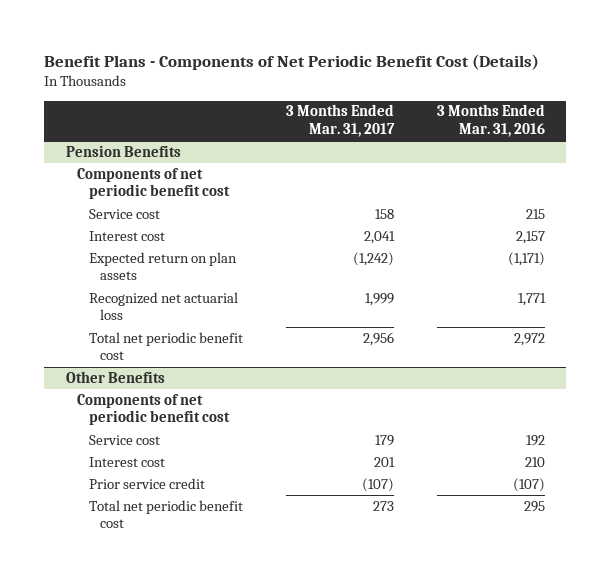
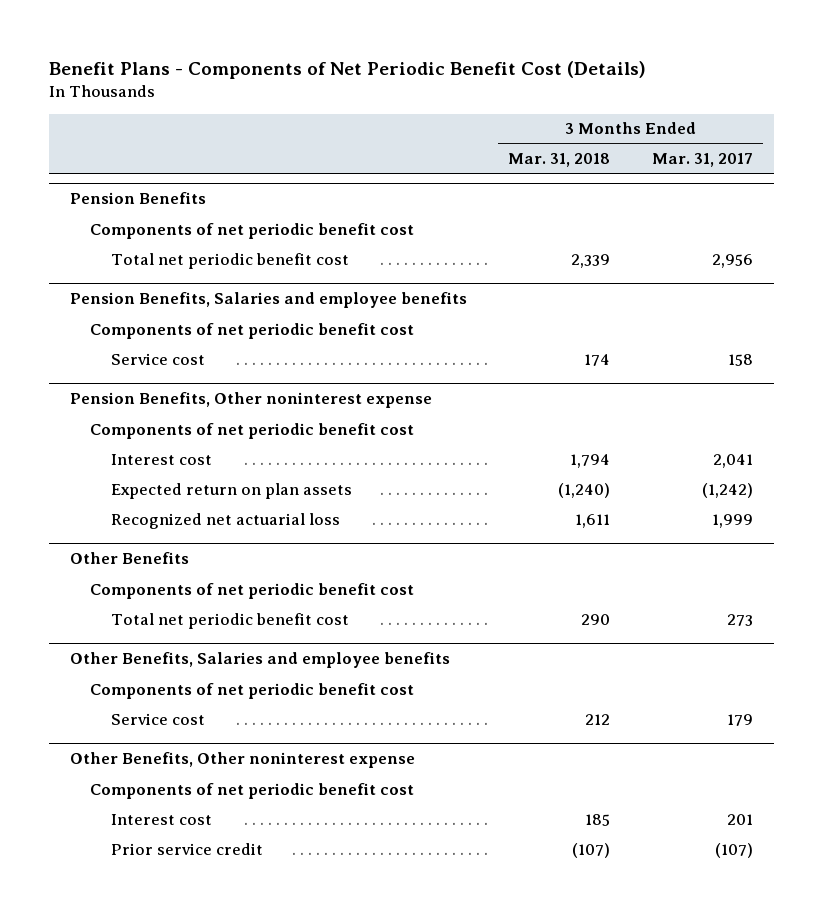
[436,104,545,137] 3 Months Ended Mar. 31, 2016 -> none
none -> [508,153,611,168] Mar. 31, 2018
[88,331,243,361] Total net periodic benefit cost -> [110,252,349,269] Total net periodic benefit cost
none -> [69,292,467,309] Pension Benefits, Salaries and employee benefits
none -> [90,322,415,339] Components of net periodic benefit cost
none -> [69,392,432,409] Pension Benefits, Other noninterest expense
none -> [90,422,415,439] Components of net periodic benefit cost
[88,499,243,529] Total net periodic benefit cost -> [110,612,349,629] Total net periodic benefit cost
none -> [69,652,450,669] Other Benefits, Salaries and employee benefits
none -> [90,682,415,699] Components of net periodic benefit cost
none -> [69,752,415,769] Other Benefits, Other noninterest expense
none -> [90,782,415,799] Components of net periodic benefit cost

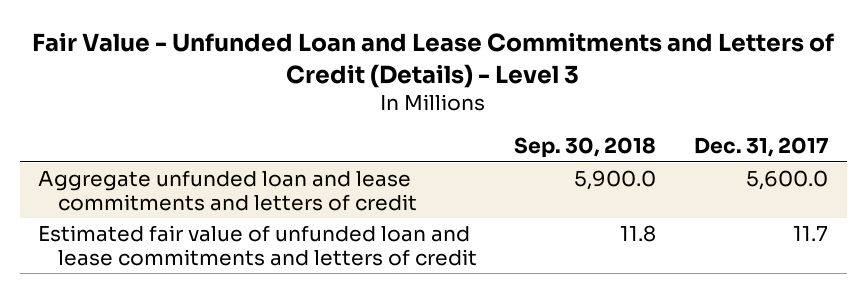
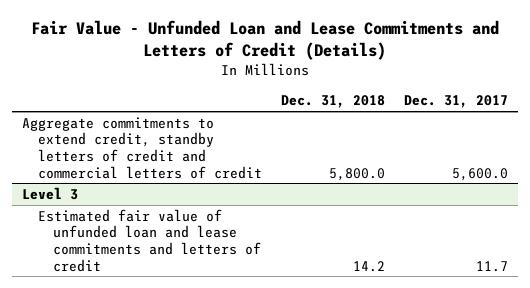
[32,32,835,88] Fair Value - Unfunded Loan and Lease Commitments and Letters of Credit (Details) - Level 3 -> [31,20,500,61] Fair Value - Unfunded Loan and Lease Commitments and Letters of Credit (Details)
[514,137,657,159] Sep. 30, 2018 -> none
none -> [281,95,386,109] Dec. 31, 2018
[38,170,417,211] Aggregate unfunded loan and lease commitments and letters of credit -> [21,116,262,179] Aggregate commitments to extend credit, standby letters of credit and commercial letters of credit
none -> [21,186,78,200] Level 3

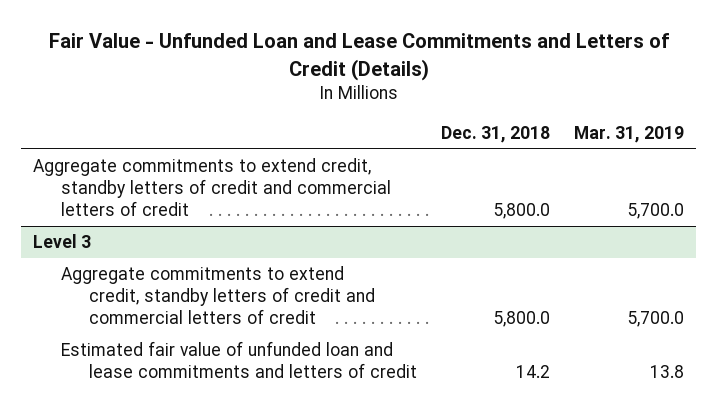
[404,95,509,109] Dec. 31, 2017 -> none
none -> [573,125,684,143] Mar. 31, 2019
none -> [61,266,375,325] Aggregate commitments to extend credit, standby letters of credit and commercial letters of credit

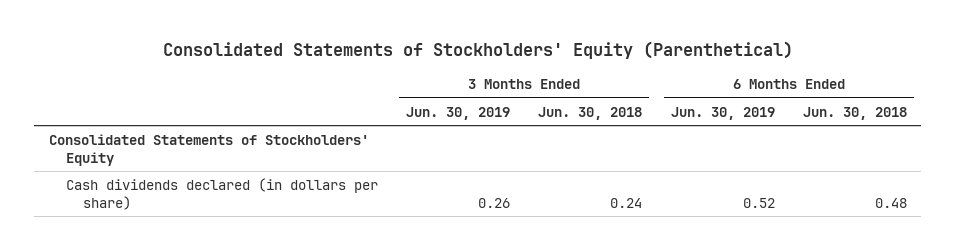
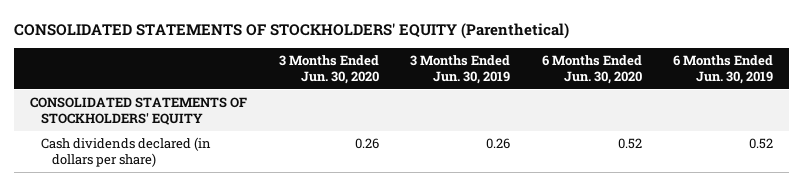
[162,41,793,60] Consolidated Statements of Stockholders' Equity (Parenthetical) -> [14,22,570,39] CONSOLIDATED STATEMENTS OF STOCKHOLDERS' EQUITY (Parenthetical)
[538,106,643,120] Jun. 30, 2018 -> none
[802,106,907,120] Jun. 30, 2018 -> none
none -> [278,54,379,85] 3 Months Ended Jun. 30, 2020
none -> [541,54,642,85] 6 Months Ended Jun. 30, 2020
[48,133,369,166] Consolidated Statements of Stockholders' Equity -> [30,97,248,126] CONSOLIDATED STATEMENTS OF STOCKHOLDERS' EQUITY

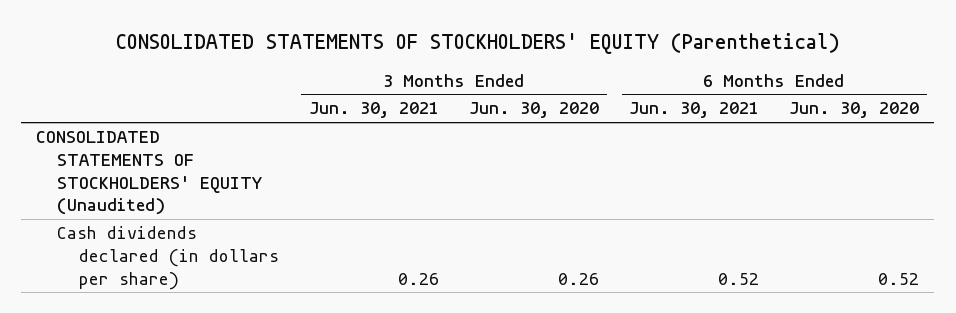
[410,54,511,85] 3 Months Ended Jun. 30, 2019 -> none
[673,54,774,85] 6 Months Ended Jun. 30, 2019 -> none
none -> [308,102,439,119] Jun. 30, 2021
none -> [629,102,760,119] Jun. 30, 2021
[30,97,248,126] CONSOLIDATED STATEMENTS OF STOCKHOLDERS' EQUITY -> [36,131,263,216] CONSOLIDATED STATEMENTS OF STOCKHOLDERS' EQUITY (Unaudited)

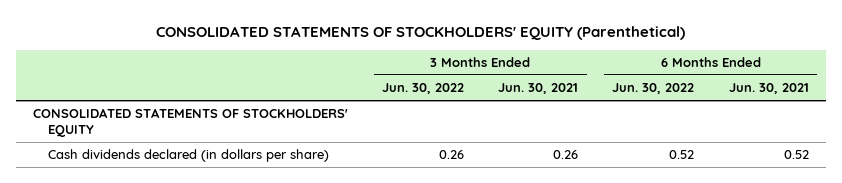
[469,102,600,119] Jun. 30, 2020 -> none
[789,102,920,119] Jun. 30, 2020 -> none
none -> [382,83,465,95] Jun. 30, 2022
none -> [612,83,695,95] Jun. 30, 2022
[36,131,263,216] CONSOLIDATED STATEMENTS OF STOCKHOLDERS' EQUITY (Unaudited) -> [33,108,349,137] CONSOLIDATED STATEMENTS OF STOCKHOLDERS' EQUITY

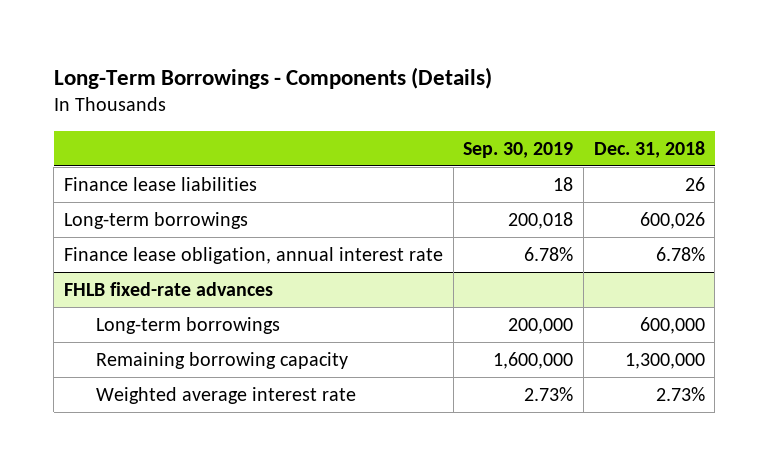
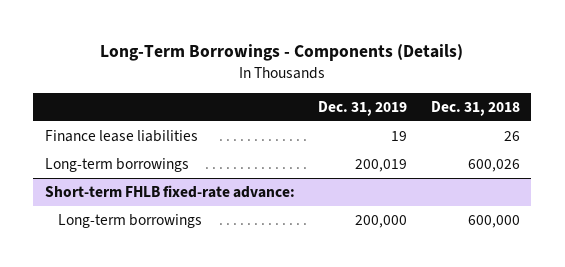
[463,141,574,158] Sep. 30, 2019 -> none
none -> [318,100,408,116] Dec. 31, 2019
[64,246,444,264] Finance lease obligation, annual interest rate -> none
[64,281,274,296] FHLB fixed-rate advances -> [45,184,296,198] Short-term FHLB fixed-rate advance:
[95,351,348,369] Remaining borrowing capacity -> none
[95,386,356,404] Weighted average interest rate -> none

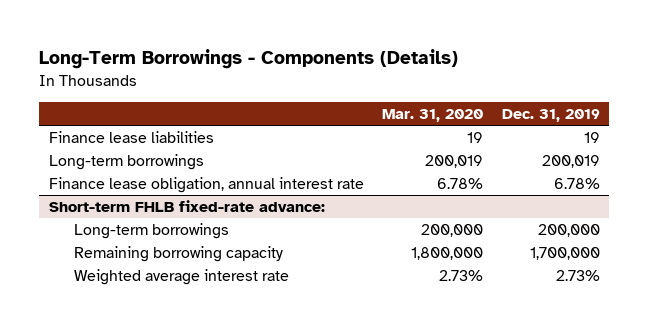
[430,100,520,116] Dec. 31, 2018 -> none
none -> [382,109,484,123] Mar. 31, 2020
none -> [48,177,364,194] Finance lease obligation, annual interest rate
none -> [73,246,283,263] Remaining borrowing capacity
none -> [73,269,289,286] Weighted average interest rate

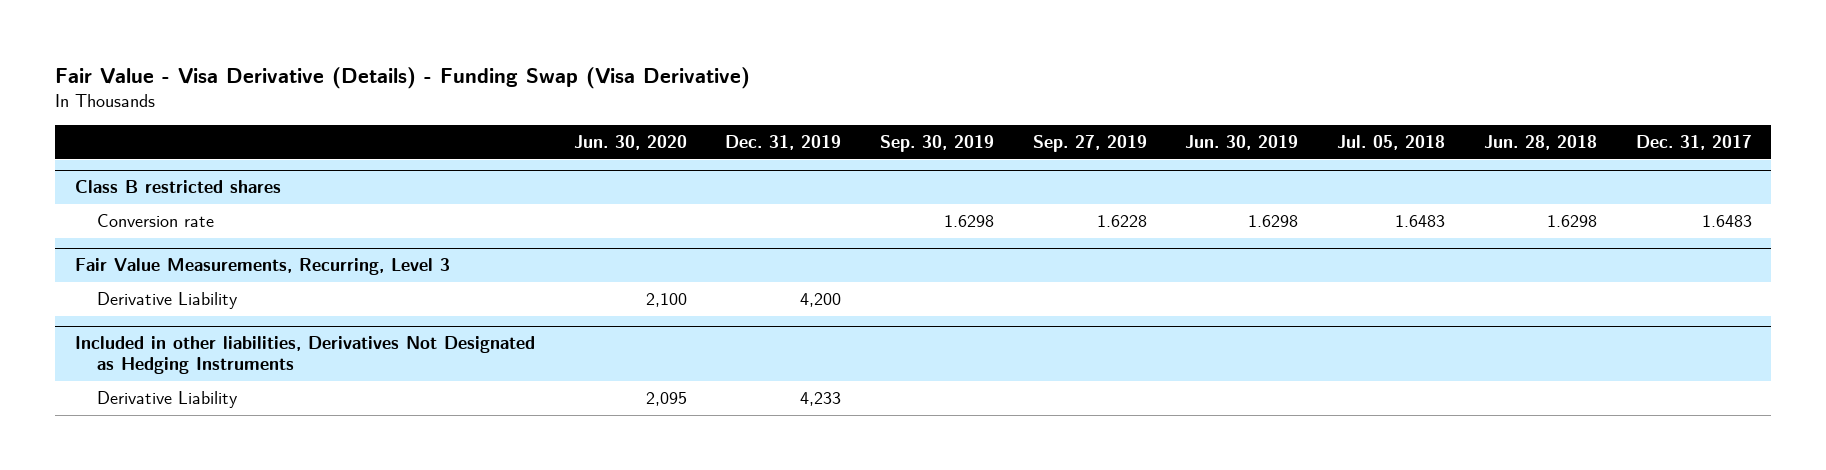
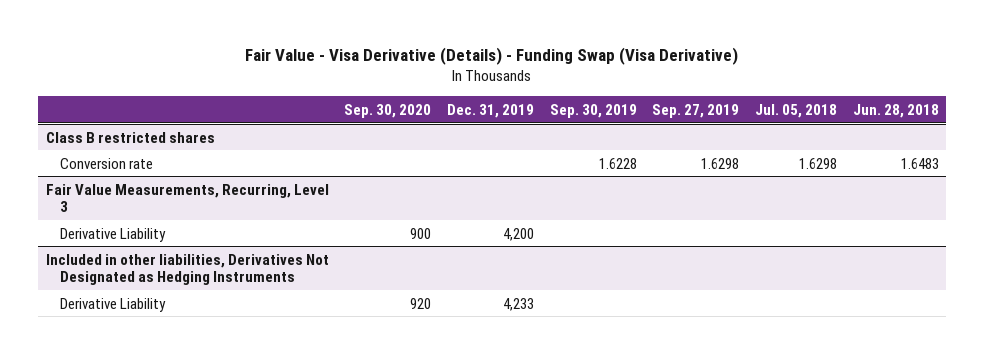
[573,135,687,151] Jun. 30, 2020 -> none
[1185,135,1299,151] Jun. 30, 2019 -> none
[1635,135,1752,151] Dec. 31, 2017 -> none
none -> [344,103,432,118] Sep. 30, 2020
[943,215,994,228] 1.6298 -> [598,157,637,169] 1.6228
[1096,215,1147,228] 1.6228 -> [701,157,740,169] 1.6298
[1395,215,1446,228] 1.6483 -> [799,157,838,169] 1.6298
[1546,215,1597,228] 1.6298 -> [900,157,939,169] 1.6483

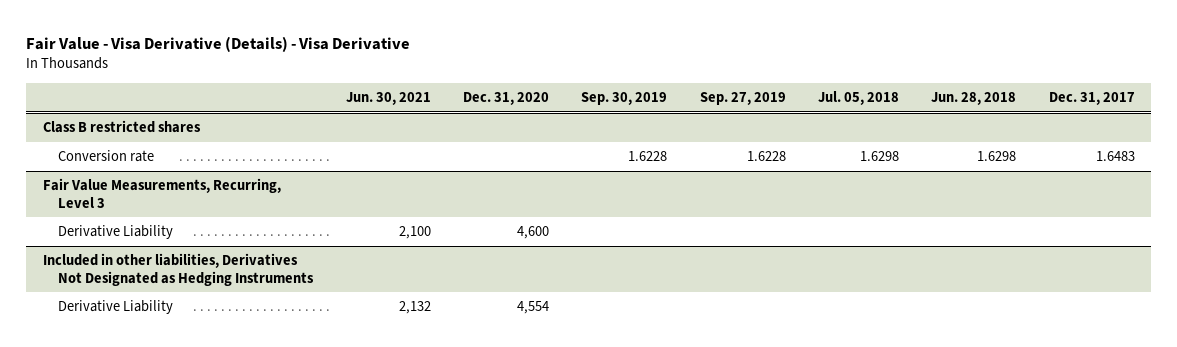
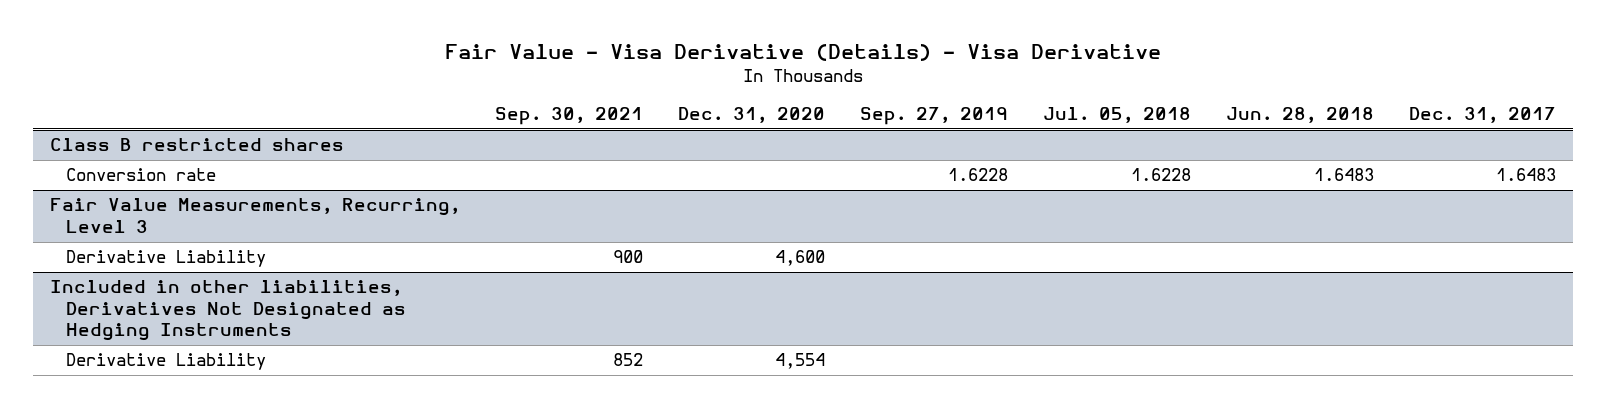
[345,92,431,106] Jun. 30, 2021 -> none
[581,92,668,106] Sep. 30, 2019 -> none
none -> [495,107,644,126] Sep. 30, 2021
[860,151,900,162] 1.6298 -> [1130,168,1191,182] 1.6228
[977,151,1017,162] 1.6298 -> [1313,168,1374,182] 1.6483

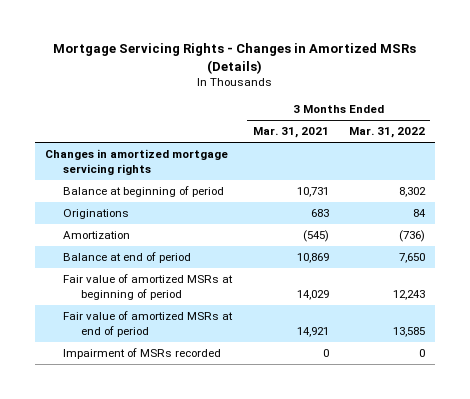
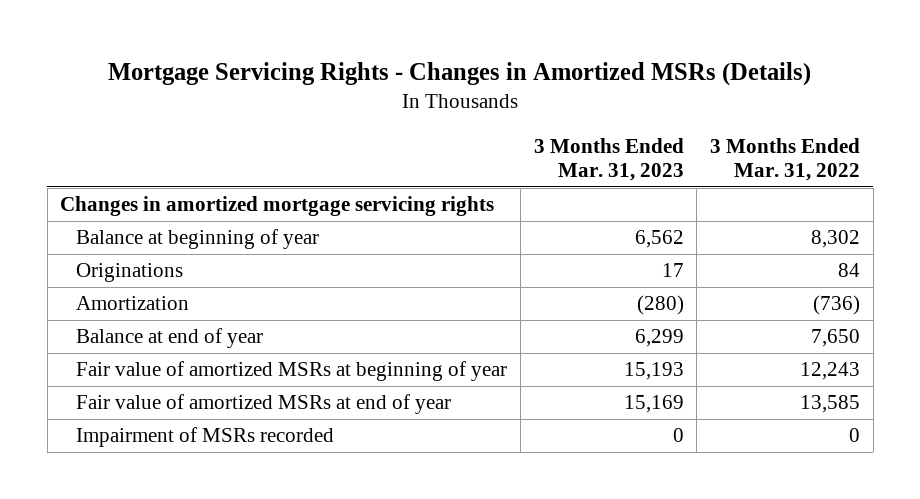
[252,127,329,139] Mar. 31, 2021 -> none
none -> [533,137,684,182] 3 Months Ended Mar. 31, 2023
[63,186,225,198] Balance at beginning of period -> [76,229,320,250] Balance at beginning of year
[63,252,192,264] Balance at end of period -> [76,328,264,349] Balance at end of year
[63,274,234,300] Fair value of amortized MSRs at beginning of period -> [76,361,508,382] Fair value of amortized MSRs at beginning of year
[63,311,234,337] Fair value of amortized MSRs at end of period -> [76,394,452,415] Fair value of amortized MSRs at end of year

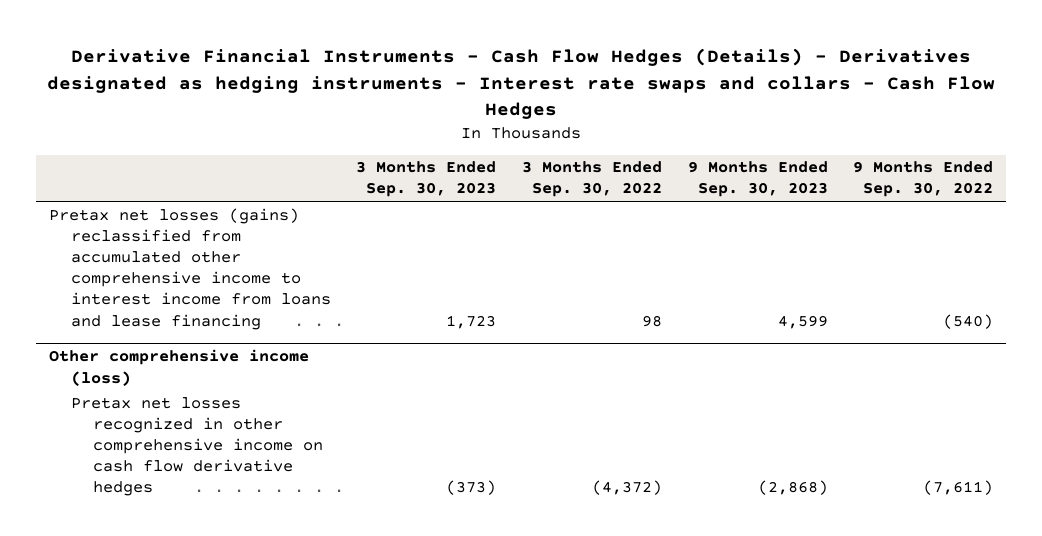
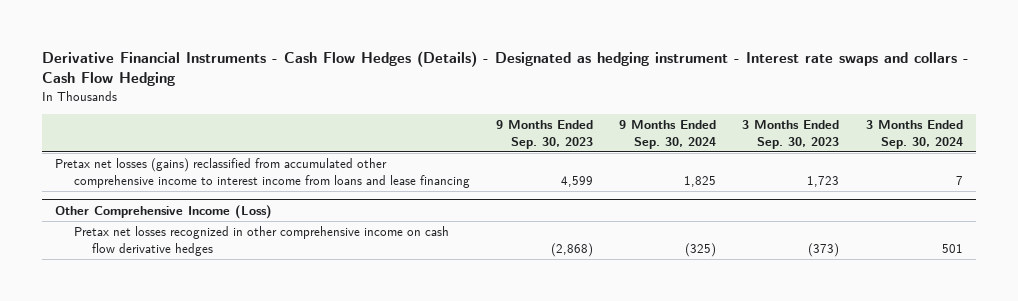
[47,48,996,119] Derivative Financial Instruments - Cash Flow Hedges (Details) - Derivatives designated as hedging instruments - Interest rate swaps and collars - Cash Flow Hedges -> [42,50,970,87] Derivative Financial Instruments - Cash Flow Hedges (Details) - Designated as hedging instrument - Interest rate swaps and collars - Cash Flow Hedging
[522,161,663,198] 3 Months Ended Sep. 30, 2022 -> none
[853,161,994,198] 9 Months Ended Sep. 30, 2022 -> none
none -> [619,120,717,149] 9 Months Ended Sep. 30, 2024
none -> [865,120,963,149] 3 Months Ended Sep. 30, 2024
[48,349,309,386] Other comprehensive income (loss) -> [55,204,273,219] Other Comprehensive Income (Loss)

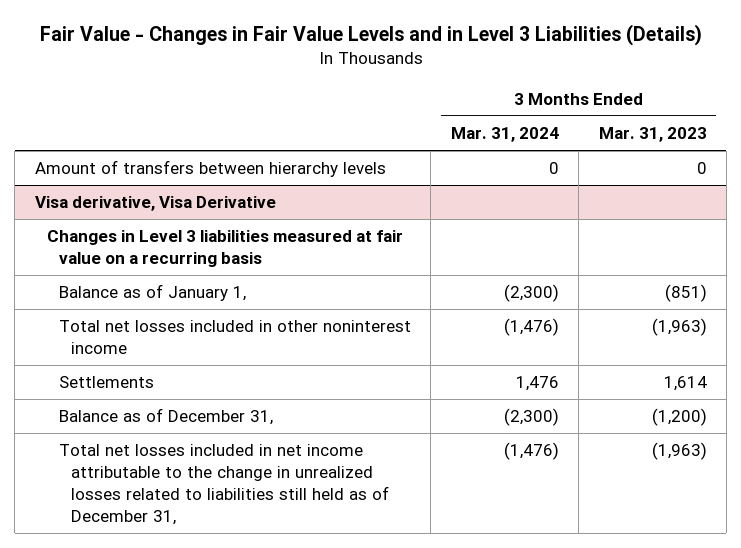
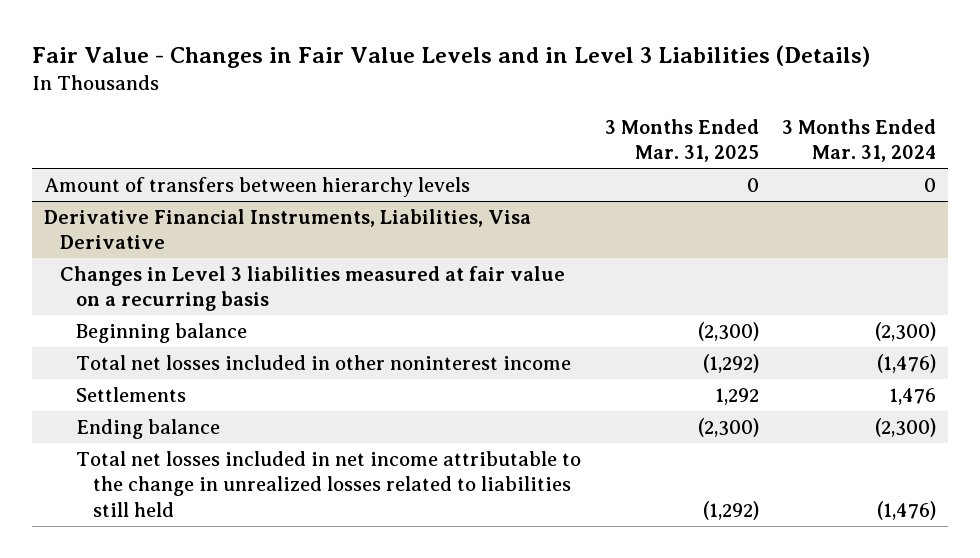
[598,127,707,143] Mar. 31, 2023 -> none
none -> [604,118,759,162] 3 Months Ended Mar. 31, 2025
[34,196,276,212] Visa derivative, Visa Derivative -> none
none -> [43,209,531,250] Derivative Financial Instruments, Liabilities, Visa Derivative
[59,284,247,302] Balance as of January 1, -> [76,323,248,344] Beginning balance
[59,408,274,426] Balance as of December 31, -> [76,419,221,440] Ending balance
[59,444,390,526] Total net losses included in net income attributable to the change in unrealized losses related to liabilities still held as of December 31, -> [76,451,582,517] Total net losses included in net income attributable to the change in unrealized losses related to liabilities still held

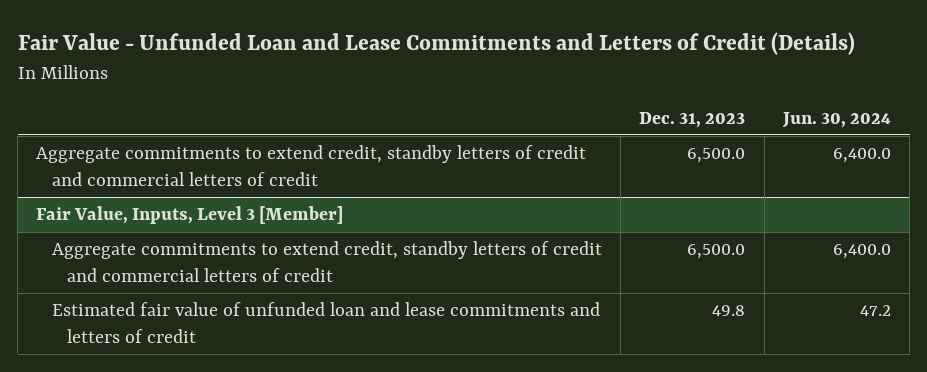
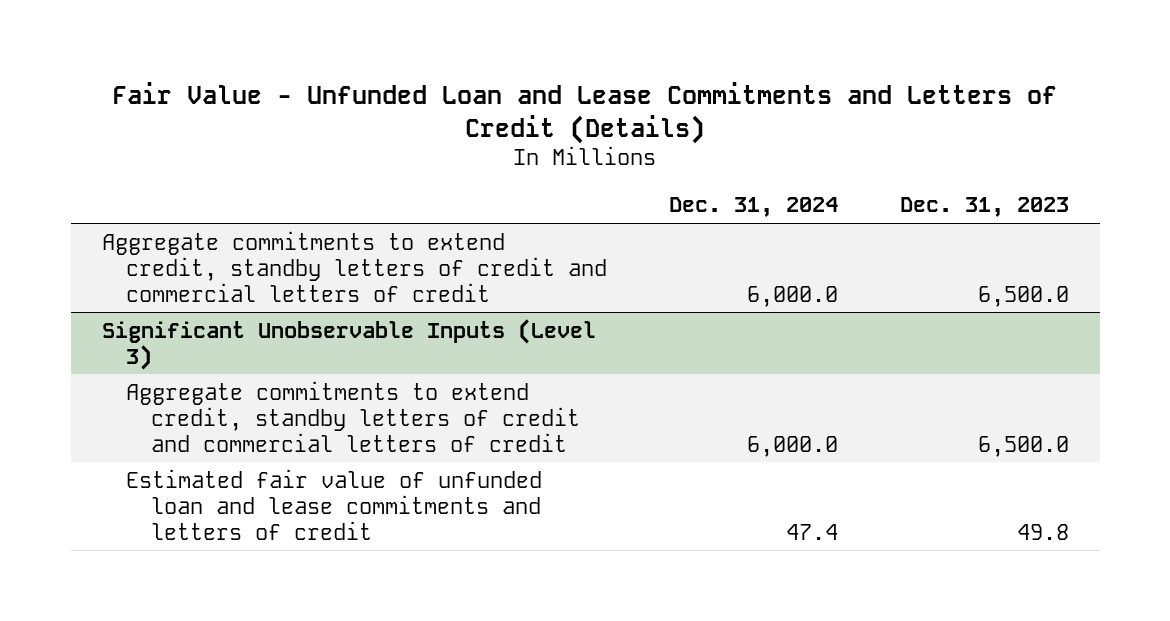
[781,111,891,128] Jun. 30, 2024 -> none
none -> [669,197,839,218] Dec. 31, 2024
[36,206,344,225] Fair Value, Inputs, Level 3 [Member] -> [101,318,596,370] Significant Unobservable Inputs (Level 3)

